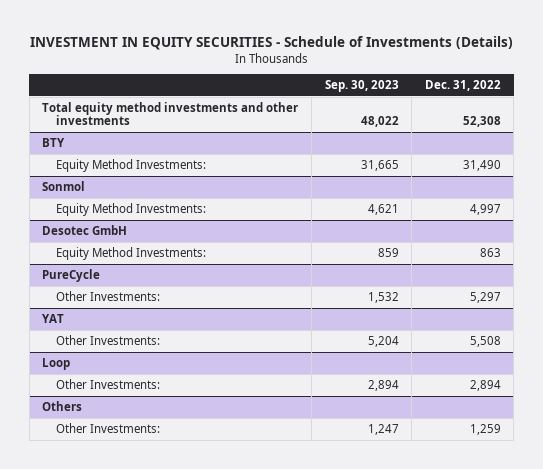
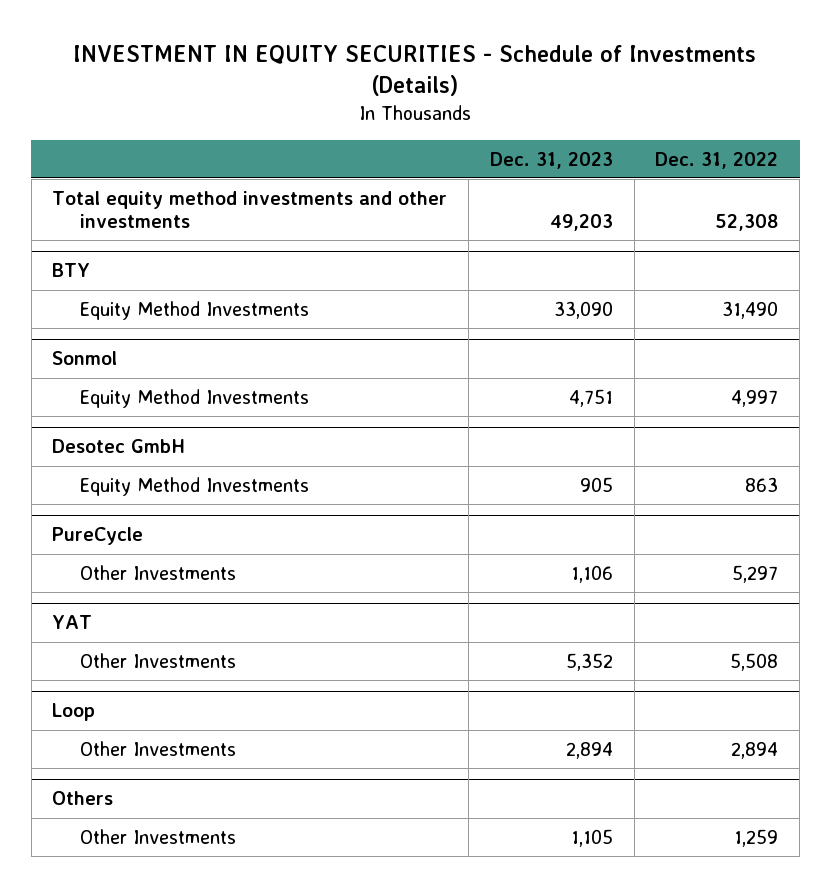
[324,80,399,93] Sep. 30, 2023 -> none
none -> [489,151,613,169] Dec. 31, 2023
[56,158,207,172] Equity Method Investments: -> [80,300,310,320] Equity Method Investments
[56,202,207,216] Equity Method Investments: -> [80,388,310,408] Equity Method Investments
[56,246,207,260] Equity Method Investments: -> [80,476,310,496] Equity Method Investments
[56,290,161,301] Other Investments: -> [80,564,237,580] Other Investments
[56,334,161,345] Other Investments: -> [80,652,237,668] Other Investments
[56,378,161,389] Other Investments: -> [80,740,237,756] Other Investments
[56,422,161,433] Other Investments: -> [80,828,237,844] Other Investments

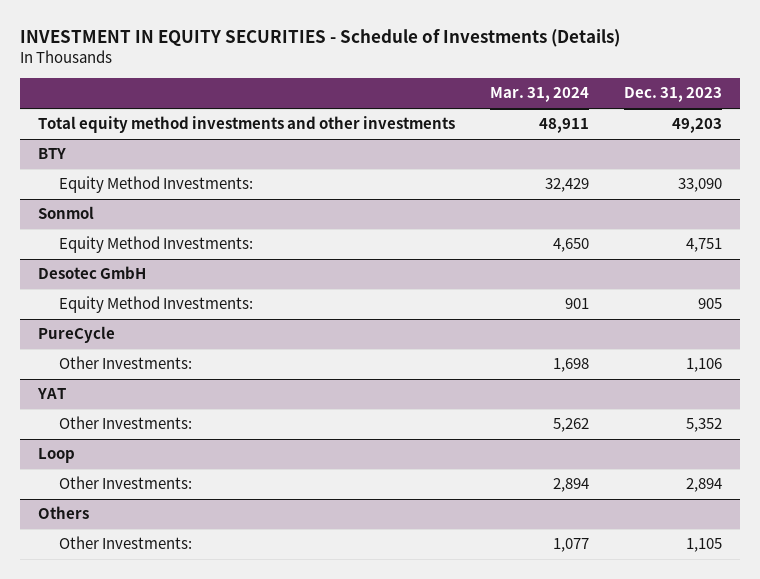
[655,151,779,169] Dec. 31, 2022 -> none
none -> [490,87,590,103] Mar. 31, 2024
[80,300,310,320] Equity Method Investments -> [58,176,253,194] Equity Method Investments:
[80,388,310,408] Equity Method Investments -> [58,236,253,254] Equity Method Investments:
[80,476,310,496] Equity Method Investments -> [58,296,253,314] Equity Method Investments:
[80,564,237,580] Other Investments -> [58,356,192,370] Other Investments:
[80,652,237,668] Other Investments -> [58,416,192,430] Other Investments:
[80,740,237,756] Other Investments -> [58,476,192,490] Other Investments:
[80,828,237,844] Other Investments -> [58,536,192,550] Other Investments:

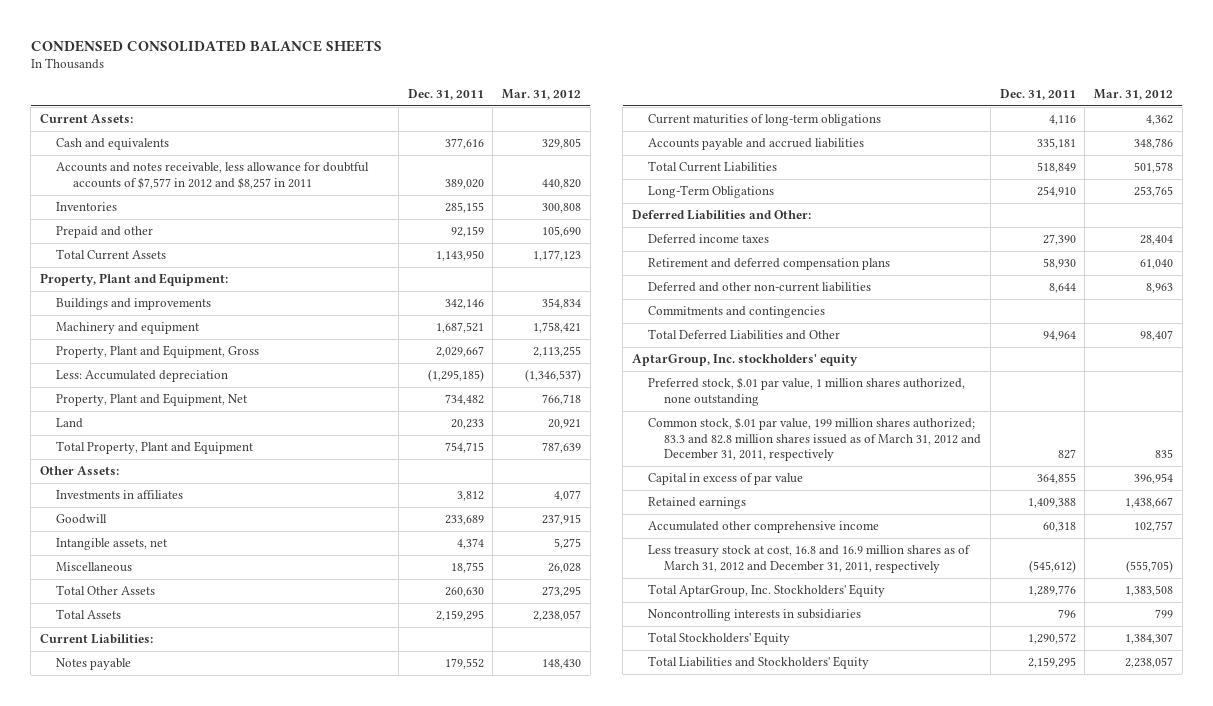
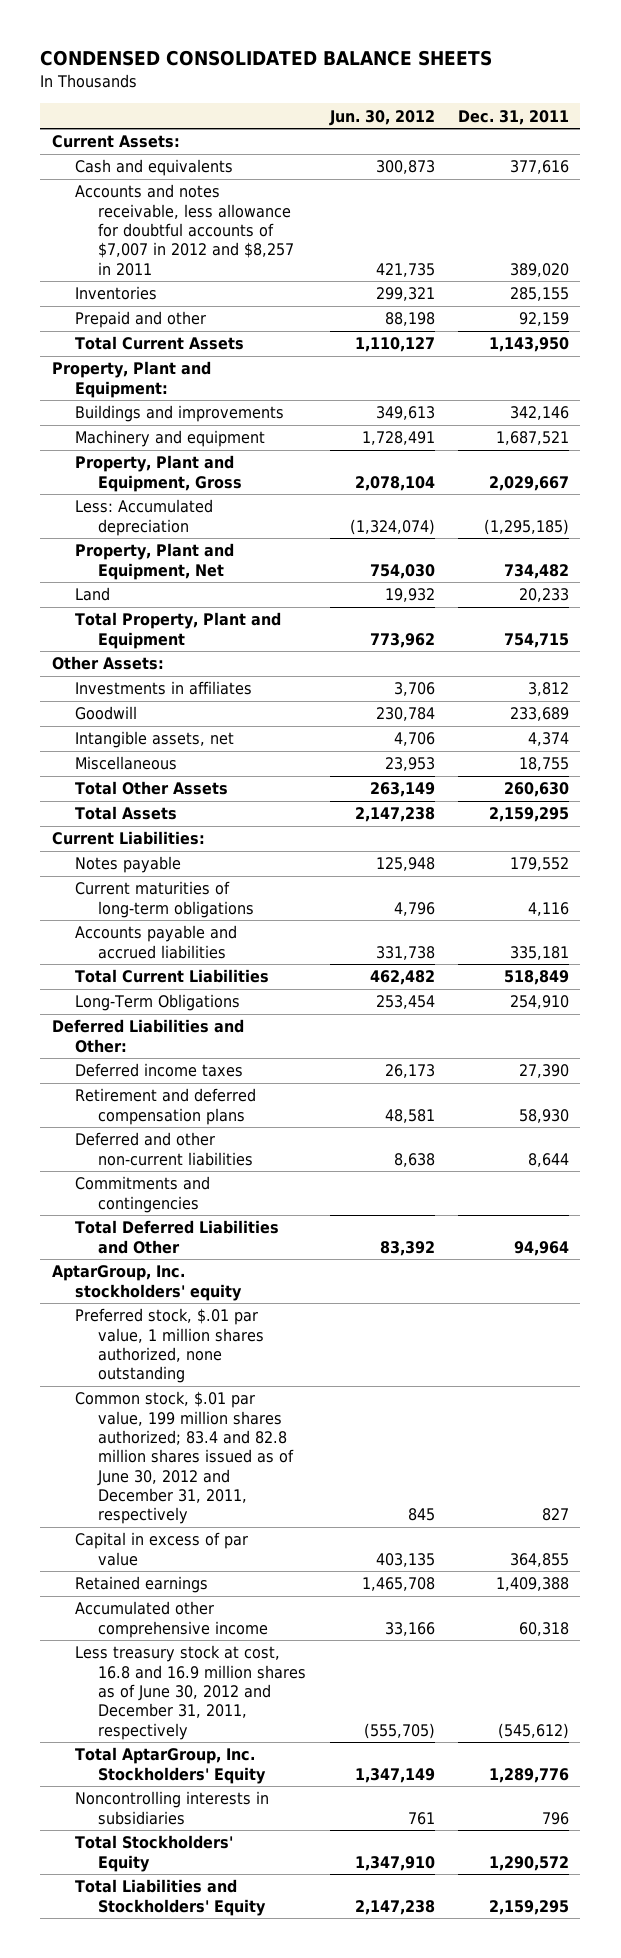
[502,88,582,100] Mar. 31, 2012 -> none
none -> [328,109,435,126] Jun. 30, 2012
[56,162,370,189] Accounts and notes receivable, less allowance for doubtful accounts of $7,577 in 2012 and $8,257 in 2011 -> [75,184,295,276] Accounts and notes receivable, less allowance for doubtful accounts of $7,007 in 2012 and $8,257 in 2011
[648,417,982,461] Common stock, $.01 par value, 199 million shares authorized; 83.3 and 82.8 million shares issued as of March 31, 2012 and December 31, 2011, respectively -> [75,1391,295,1525] Common stock, $.01 par value, 199 million shares authorized; 83.4 and 82.8 million shares issued as of June 30, 2012 and December 31, 2011, respectively
[648,545,972,573] Less treasury stock at cost, 16.8 and 16.9 million shares as of March 31, 2012 and December 31, 2011, respectively -> [75,1645,307,1740] Less treasury stock at cost, 16.8 and 16.9 million shares as of June 30, 2012 and December 31, 2011, respectively

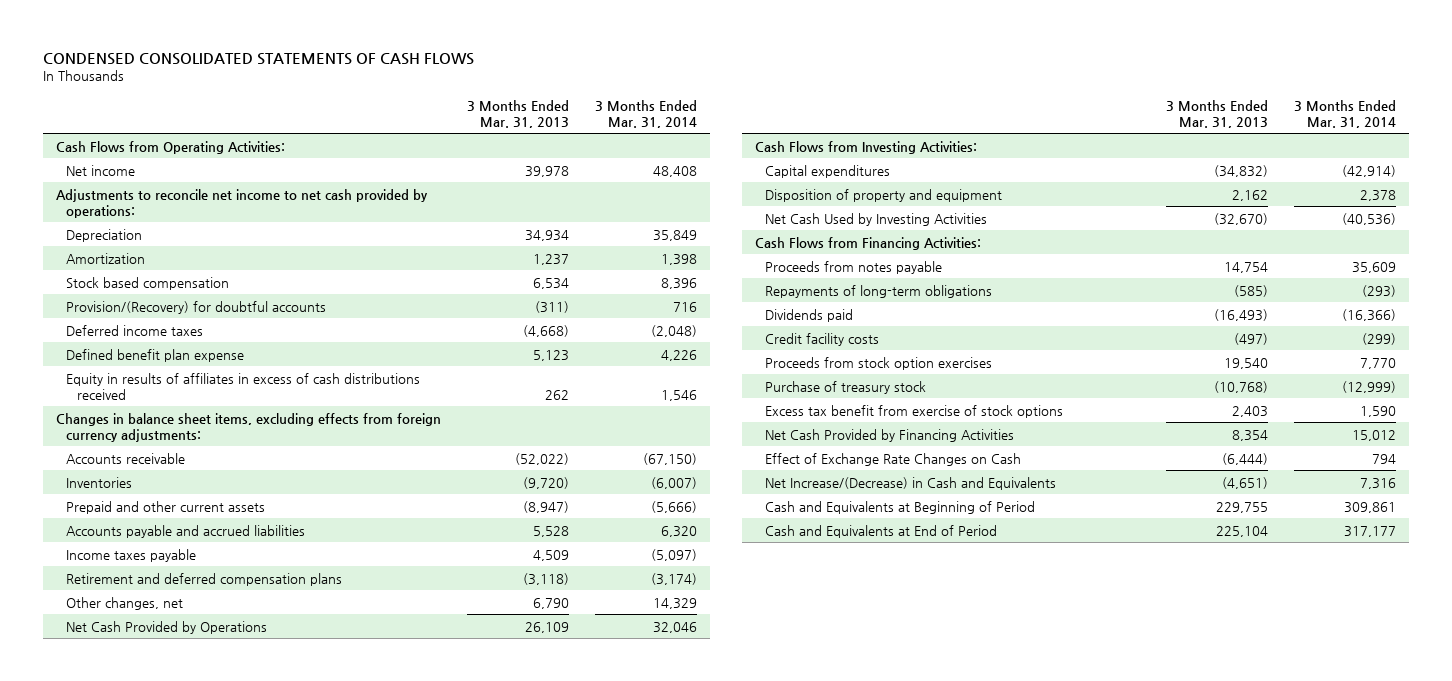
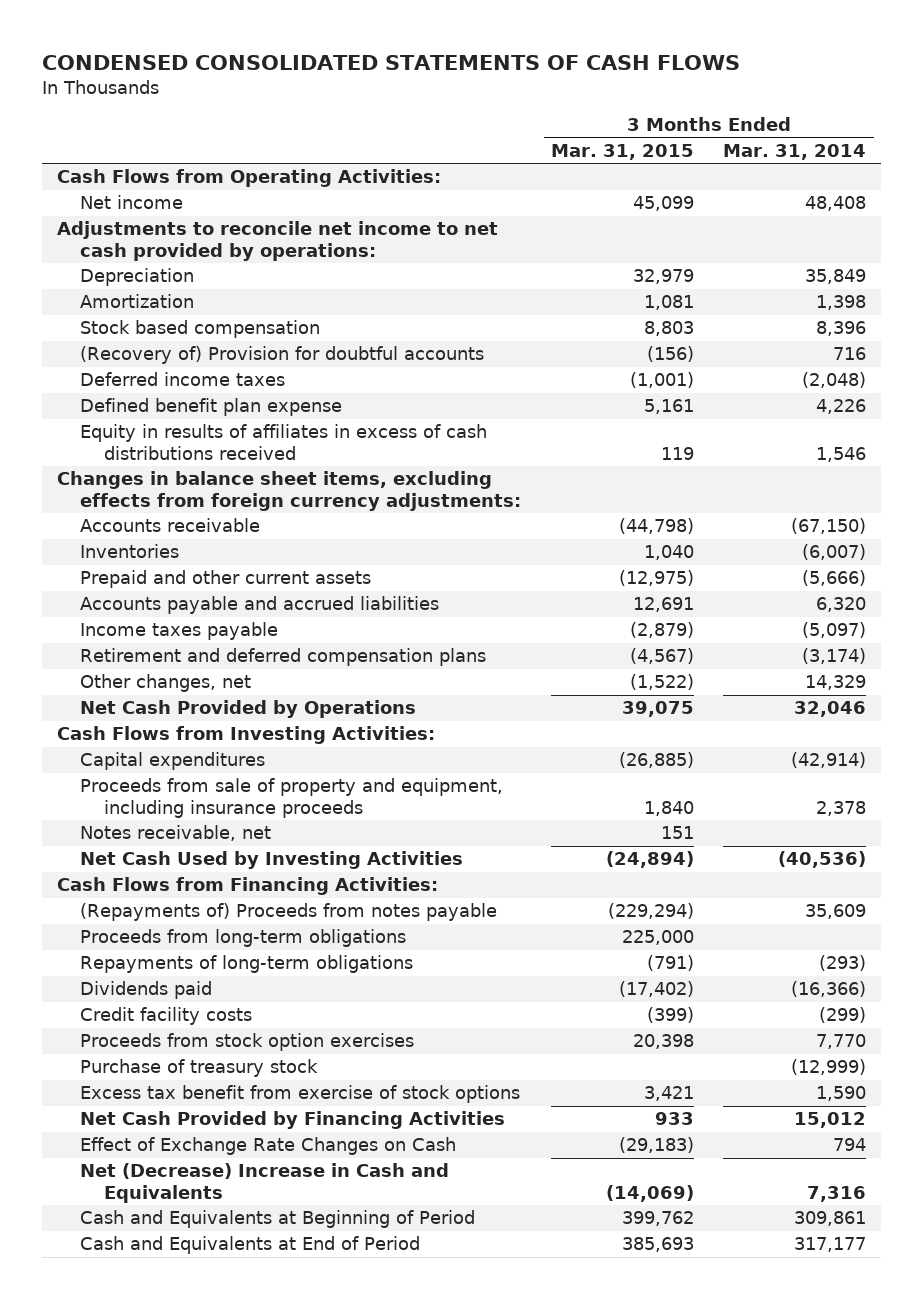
[466,99,569,128] 3 Months Ended Mar. 31, 2013 -> none
none -> [550,143,694,160] Mar. 31, 2015
[66,300,327,314] Provision/(Recovery) for doubtful accounts -> [80,346,485,365] (Recovery of) Provision for doubtful accounts
[765,188,1003,202] Disposition of property and equipment -> [80,778,504,818] Proceeds from sale of property and equipment, including insurance proceeds
none -> [80,825,272,842] Notes receivable, net
[765,260,943,274] Proceeds from notes payable -> [80,903,498,922] (Repayments of) Proceeds from notes payable
none -> [80,929,407,948] Proceeds from long-term obligations
[765,476,1057,490] Net Increase/(Decrease) in Cash and Equivalents -> [80,1163,450,1203] Net (Decrease) Increase in Cash and Equivalents

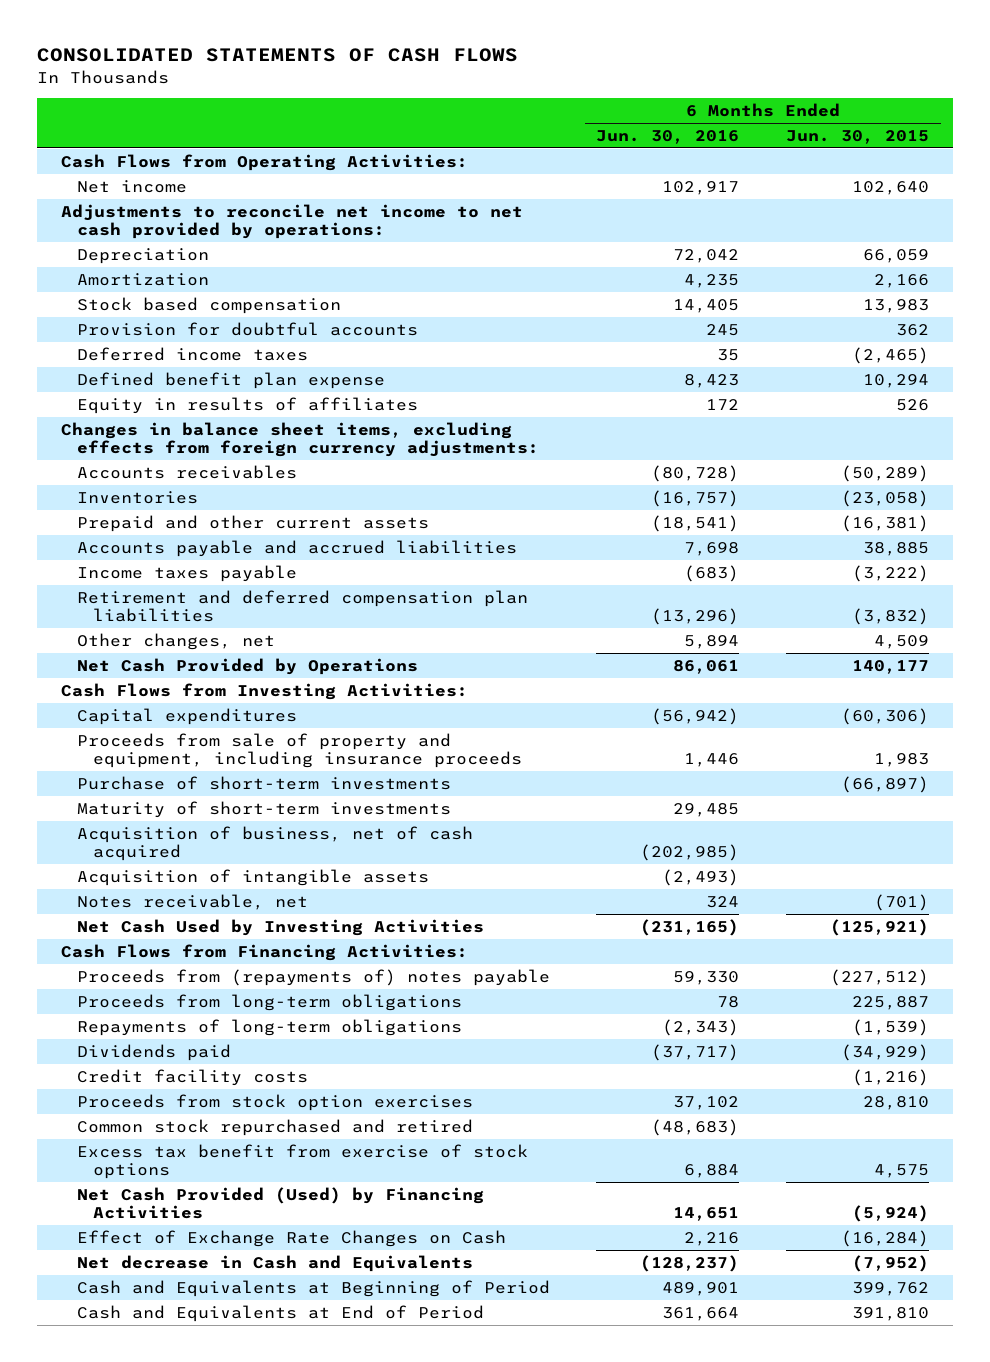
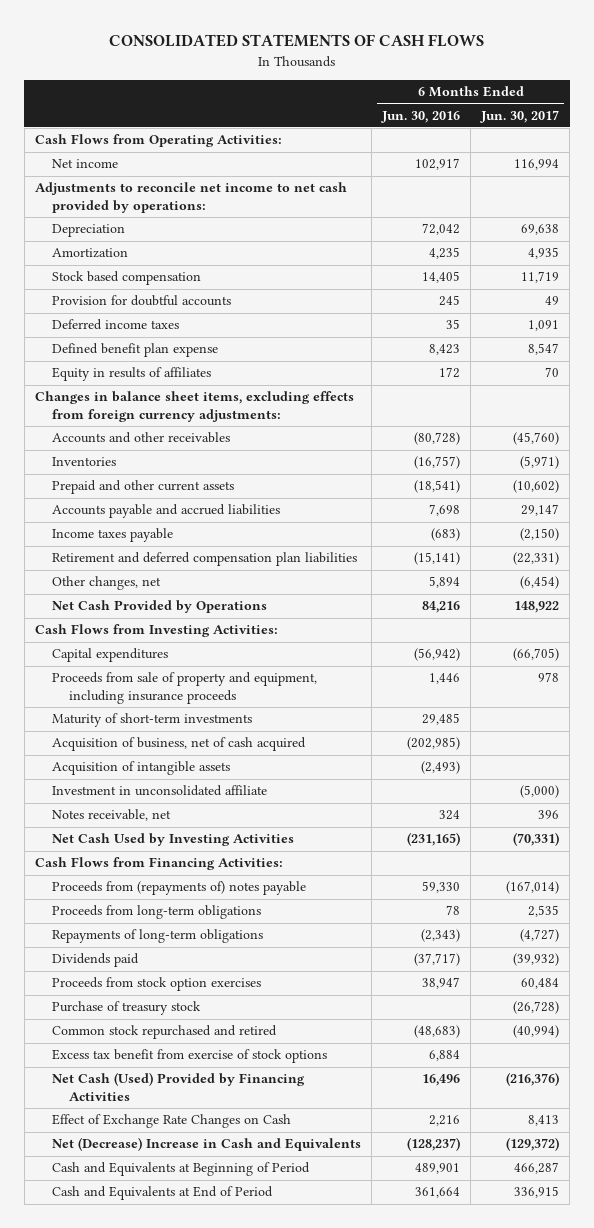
[786,130,930,145] Jun. 30, 2015 -> none
none -> [480,109,560,123] Jun. 30, 2017
[76,464,297,479] Accounts receivables -> [51,432,230,444] Accounts and other receivables
[651,608,740,626] (13,296) -> [414,552,461,566] (15,141)
[673,659,740,674] 86,061 -> [422,601,461,614] 84,216
[76,775,451,790] Purchase of short-term investments -> none
none -> [51,785,267,797] Investment in unconsolidated affiliate
[76,1068,308,1086] Credit facility costs -> none
[673,1095,740,1110] 37,102 -> [422,977,461,990] 38,947
none -> [51,1001,201,1016] Purchase of treasury stock
[76,1186,484,1220] Net Cash Provided (Used) by Financing Activities -> [51,1072,305,1101] Net Cash (Used) Provided by Financing Activities
[673,1207,740,1222] 14,651 -> [422,1074,461,1087] 16,496
[76,1254,473,1272] Net decrease in Cash and Equivalents -> [51,1137,361,1152] Net (Decrease) Increase in Cash and Equivalents

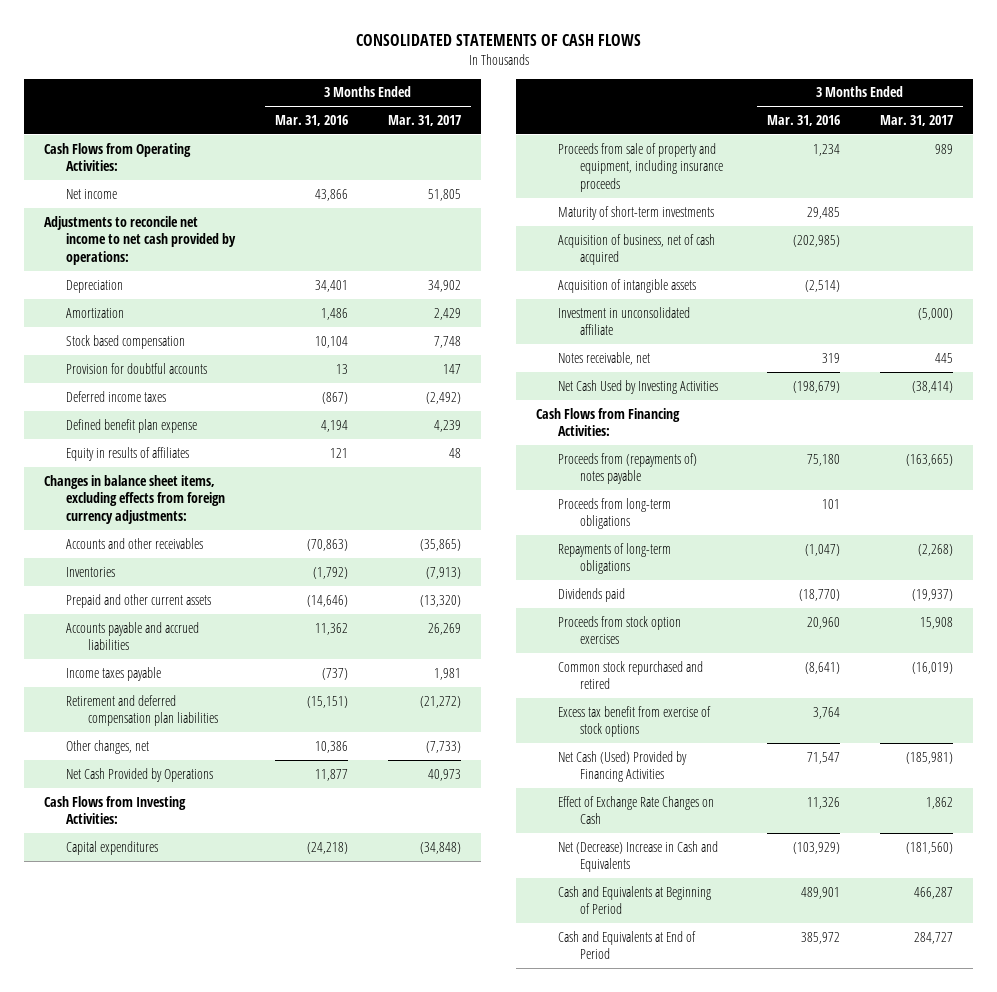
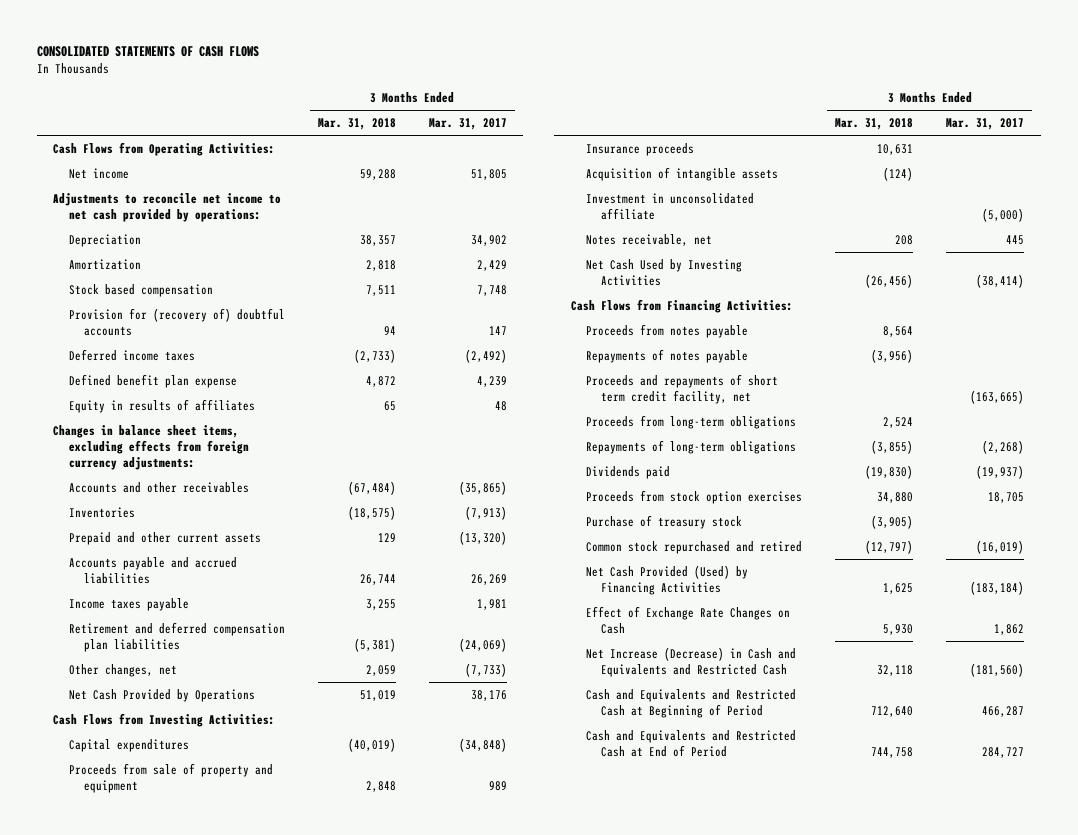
[274,114,348,126] Mar. 31, 2016 -> none
none -> [317,118,396,131] Mar. 31, 2018
[65,362,207,374] Provision for doubtful accounts -> [68,307,285,336] Provision for (recovery of) doubtful accounts
[420,695,462,708] (21,272) -> [458,637,507,652] (24,069)
[428,768,462,781] 40,973 -> [470,689,507,701] 38,176
[558,205,715,220] Maturity of short-term investments -> none
[558,233,716,266] Acquisition of business, net of cash acquired -> none
[558,142,724,192] Proceeds from sale of property and equipment, including insurance proceeds -> [68,762,273,793] Proceeds from sale of property and equipment
none -> [586,142,695,156] Insurance proceeds
none -> [586,323,749,338] Proceeds from notes payable
none -> [586,348,749,363] Repayments of notes payable
[558,452,698,485] Proceeds from (repayments of) notes payable -> [586,373,779,404] Proceeds and repayments of short term credit facility, net
[920,616,954,629] 15,908 -> [988,491,1025,503] 18,705
none -> [586,514,743,529] Purchase of treasury stock
[558,705,712,738] Excess tax benefit from exercise of stock options -> none
[558,750,688,783] Net Cash (Used) Provided by Financing Activities -> [586,564,749,595] Net Cash Provided (Used) by Financing Activities
[906,751,954,764] (185,981) -> [970,580,1025,595] (183,184)
[558,840,719,873] Net (Decrease) Increase in Cash and Equivalents -> [586,646,797,677] Net Increase (Decrease) in Cash and Equivalents and Restricted Cash
[558,885,712,915] Cash and Equivalents at Beginning of Period -> [586,688,797,718] Cash and Equivalents and Restricted Cash at Beginning of Period
[558,930,697,960] Cash and Equivalents at End of Period -> [586,729,797,757] Cash and Equivalents and Restricted Cash at End of Period

